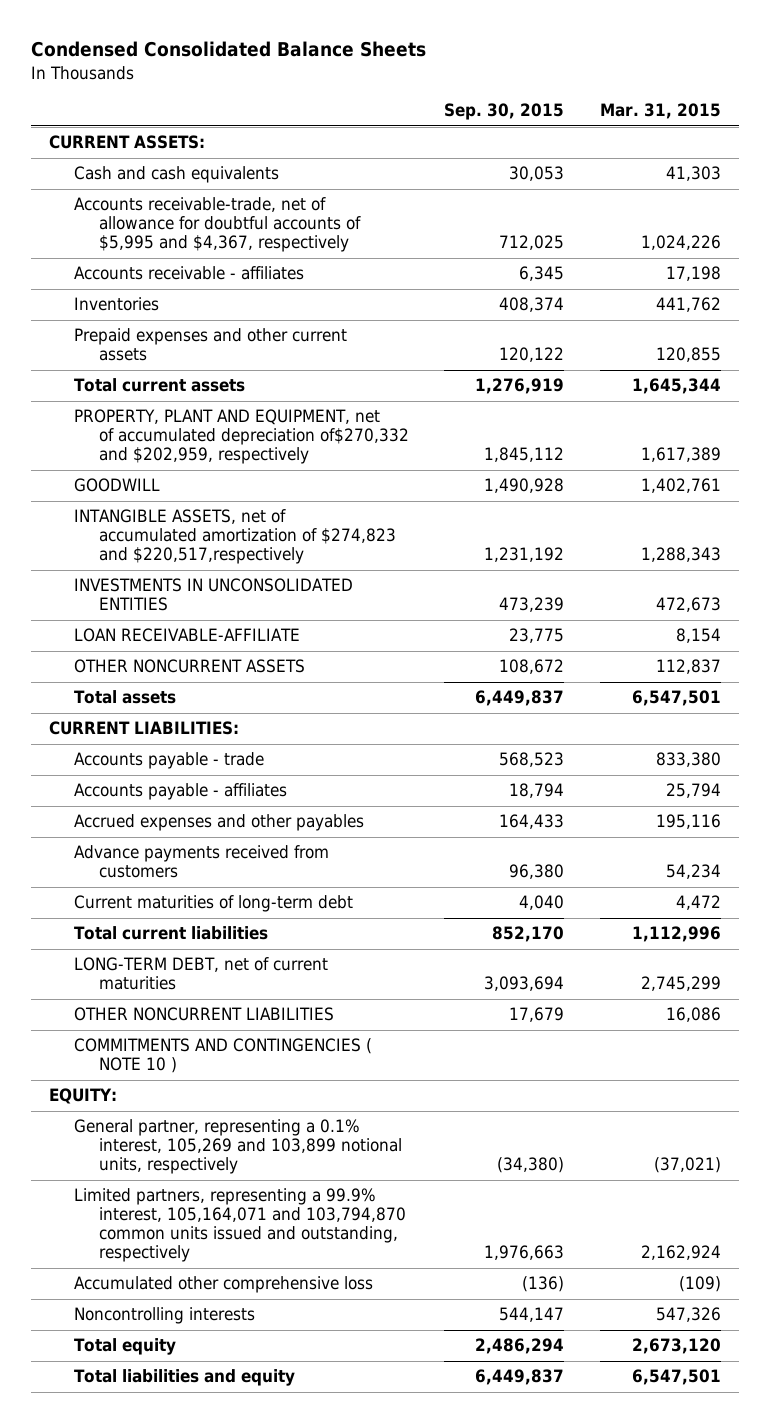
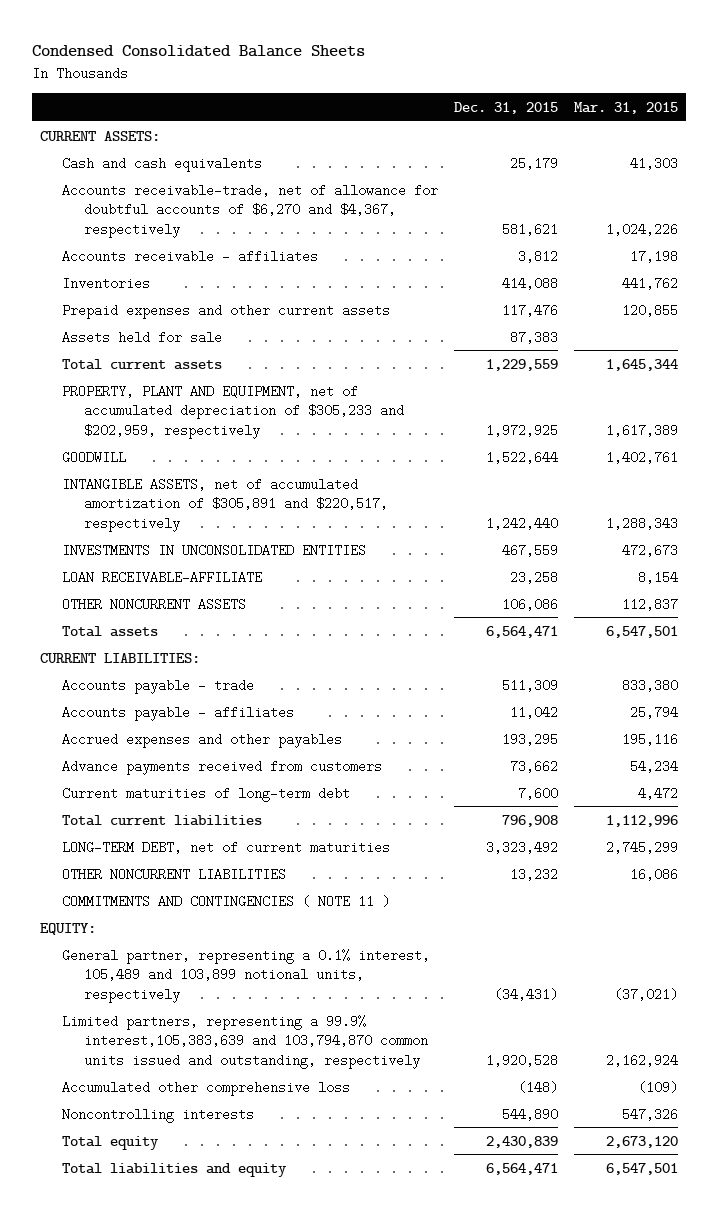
[444,103,565,121] Sep. 30, 2015 -> none
none -> [453,101,558,114] Dec. 31, 2015
[73,197,361,253] Accounts receivable-trade, net of allowance for doubtful accounts of $5,995 and $4,367, respectively -> [62,183,439,238] Accounts receivable-trade, net of allowance for doubtful accounts of $6,270 and $4,367, respectively
none -> [62,330,223,344] Assets held for sale
[73,409,409,465] PROPERTY, PLANT AND EQUIPMENT, net of accumulated depreciation of$270,332 and $202,959, respectively -> [62,384,405,439] PROPERTY, PLANT AND EQUIPMENT, net of accumulated depreciation of $305,233 and $202,959, respectively
[73,509,396,565] INTANGIBLE ASSETS, net of accumulated amortization of $274,823 and $220,517,respectively -> [62,477,389,532] INTANGIBLE ASSETS, net of accumulated amortization of $305,891 and $220,517, respectively
[73,1038,372,1074] COMMITMENTS AND CONTINGENCIES ( NOTE 10 ) -> [62,894,391,908] COMMITMENTS AND CONTINGENCIES ( NOTE 11 )
[73,1119,402,1175] General partner, representing a 0.1% interest, 105,269 and 103,899 notional units, respectively -> [62,948,431,1003] General partner, representing a 0.1% interest, 105,489 and 103,899 notional units, respectively
[73,1188,406,1263] Limited partners, representing a 99.9% interest, 105,164,071 and 103,794,870 common units issued and outstanding, respectively -> [62,1014,429,1069] Limited partners, representing a 99.9% interest,105,383,639 and 103,794,870 common units issued and outstanding, respectively

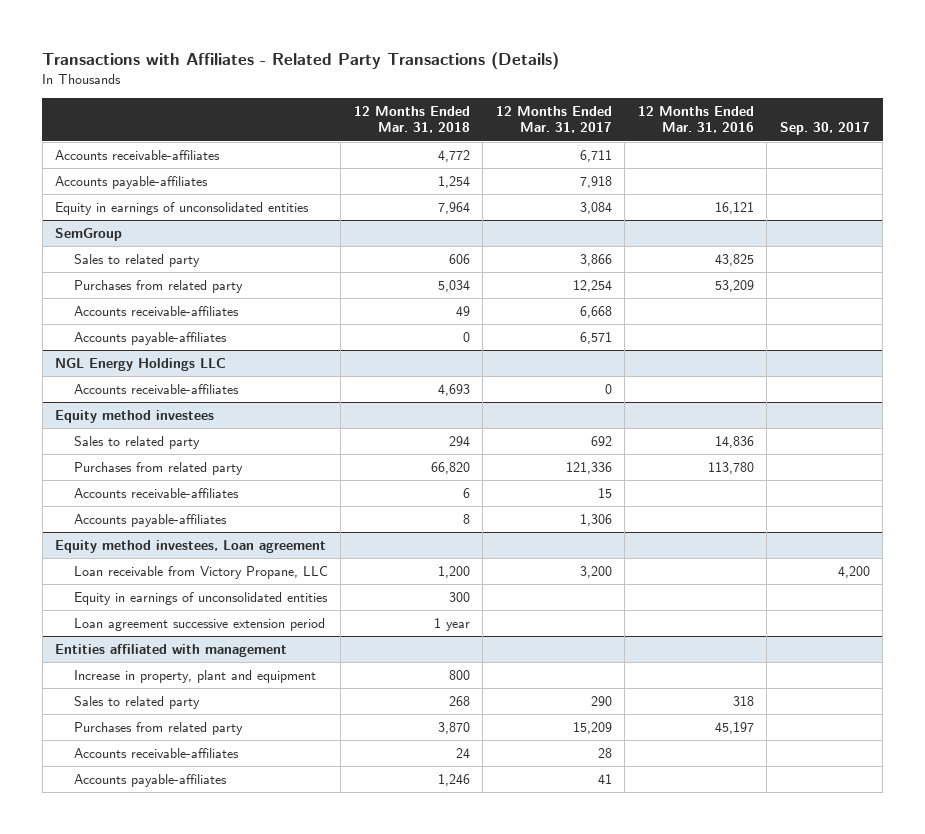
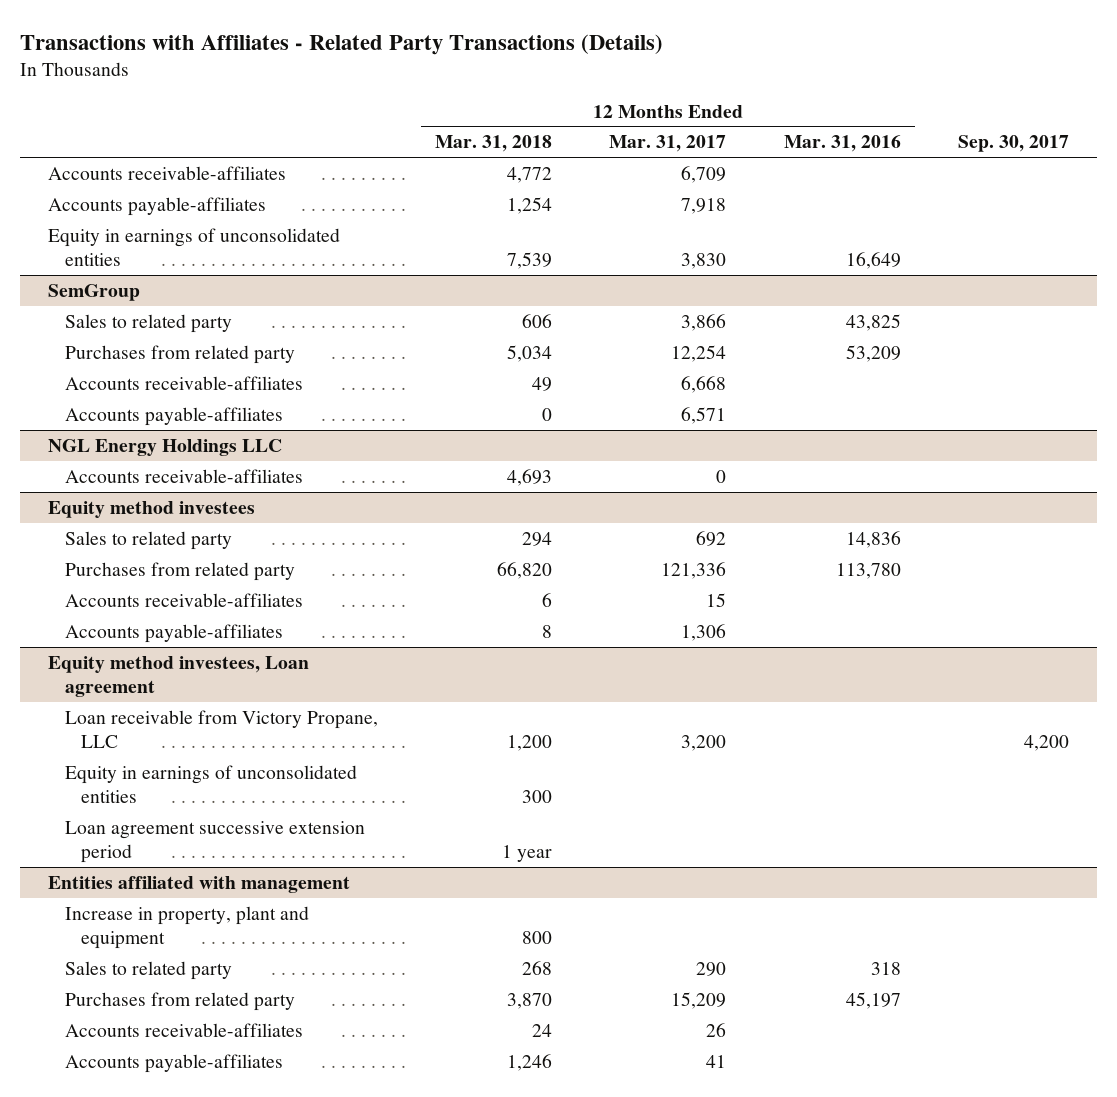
[579,149,612,162] 6,711 -> [681,165,727,183] 6,709
[437,201,470,214] 7,964 -> [507,251,553,269] 7,539
[579,201,612,214] 3,084 -> [681,252,727,269] 3,830
[714,201,754,214] 16,121 -> [845,251,901,269] 16,649
[597,747,612,758] 28 -> [706,1022,727,1037] 26

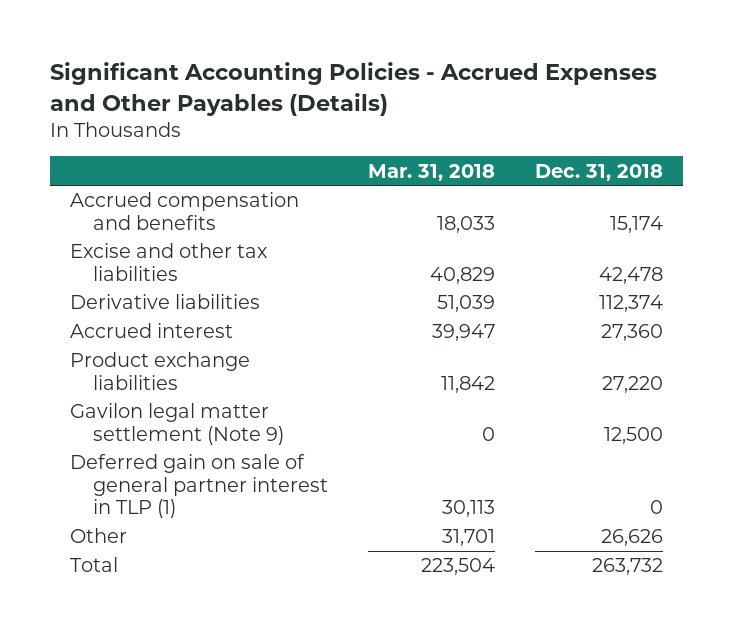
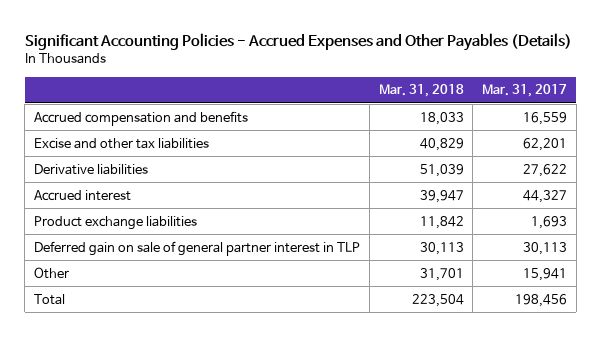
[535,163,664,181] Dec. 31, 2018 -> none
none -> [482,84,568,98] Mar. 31, 2017
[70,403,285,445] Gavilon legal matter settlement (Note 9) -> none
[70,454,329,519] Deferred gain on sale of general partner interest in TLP (1) -> [34,240,361,256] Deferred gain on sale of general partner interest in TLP

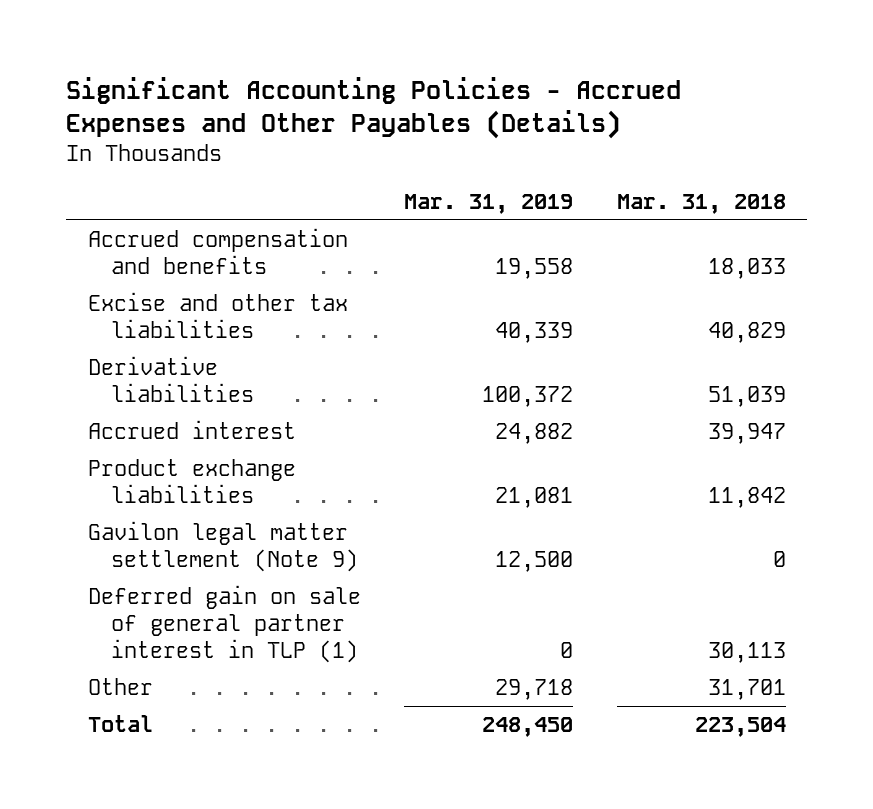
[482,84,568,98] Mar. 31, 2017 -> none
none -> [404,193,574,214] Mar. 31, 2019
none -> [87,521,358,573] Gavilon legal matter settlement (Note 9)
[34,240,361,256] Deferred gain on sale of general partner interest in TLP -> [87,585,361,664] Deferred gain on sale of general partner interest in TLP (1)

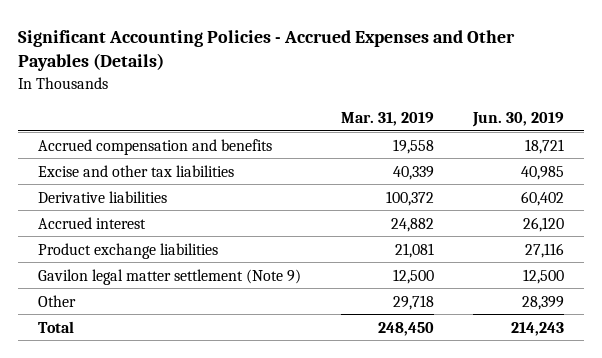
[616,193,786,214] Mar. 31, 2018 -> none
none -> [472,112,565,128] Jun. 30, 2019
[87,585,361,664] Deferred gain on sale of general partner interest in TLP (1) -> none

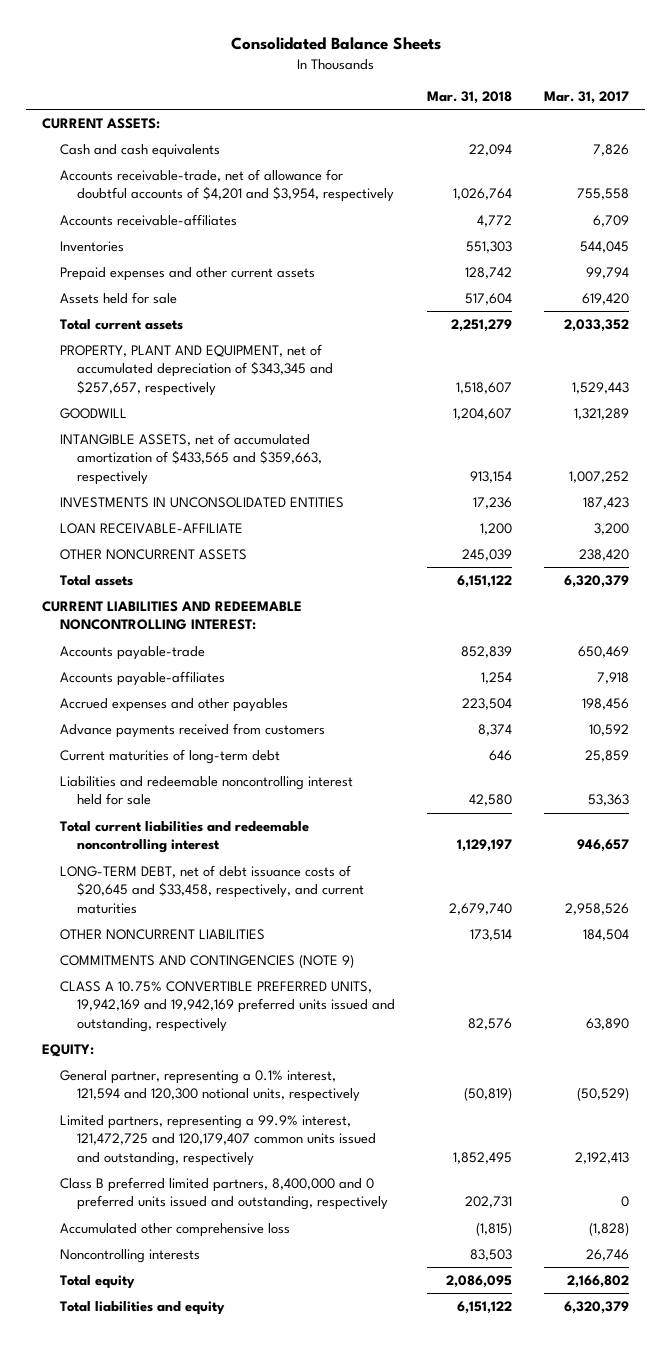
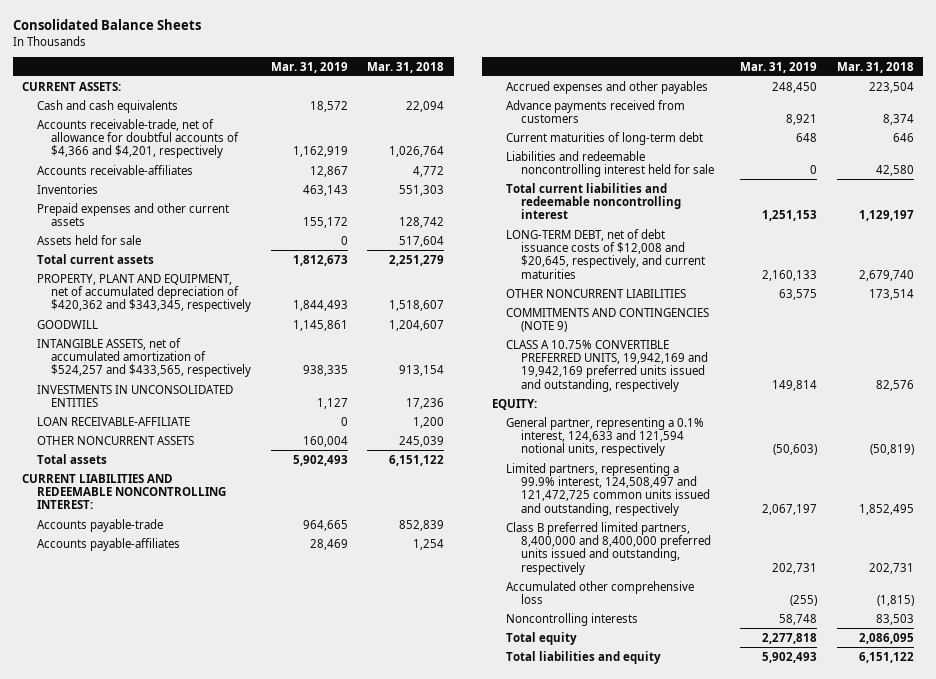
[543,91,629,105] Mar. 31, 2017 -> none
none -> [270,61,348,73] Mar. 31, 2019
[59,168,394,203] Accounts receivable-trade, net of allowance for doubtful accounts of $4,201 and $3,954, respectively -> [36,118,240,159] Accounts receivable-trade, net of allowance for doubtful accounts of $4,366 and $4,201, respectively
[59,343,333,396] PROPERTY, PLANT AND EQUIPMENT, net of accumulated depreciation of $343,345 and $257,657, respectively -> [36,273,252,313] PROPERTY, PLANT AND EQUIPMENT, net of accumulated depreciation of $420,362 and $343,345, respectively
[59,432,322,485] INTANGIBLE ASSETS, net of accumulated amortization of $433,565 and $359,663, respectively -> [36,337,252,378] INTANGIBLE ASSETS, net of accumulated amortization of $524,257 and $433,565, respectively
[59,864,364,914] LONG-TERM DEBT, net of debt issuance costs of $20,645 and $33,458, respectively, and current maturities -> [506,228,705,279] LONG-TERM DEBT, net of debt issuance costs of $12,008 and $20,645, respectively, and current maturities
[59,1069,360,1103] General partner, representing a 0.1% interest, 121,594 and 120,300 notional units, respectively -> [506,416,705,457] General partner, representing a 0.1% interest, 124,633 and 121,594 notional units, respectively
[59,1114,376,1166] Limited partners, representing a 99.9% interest, 121,472,725 and 120,179,407 common units issued and outstanding, respectively -> [506,462,710,516] Limited partners, representing a 99.9% interest, 124,508,497 and 121,472,725 common units issued and outstanding, respectively
[59,1176,388,1211] Class B preferred limited partners, 8,400,000 and 0 preferred units issued and outstanding, respectively -> [506,521,711,575] Class B preferred limited partners, 8,400,000 and 8,400,000 preferred units issued and outstanding, respectively

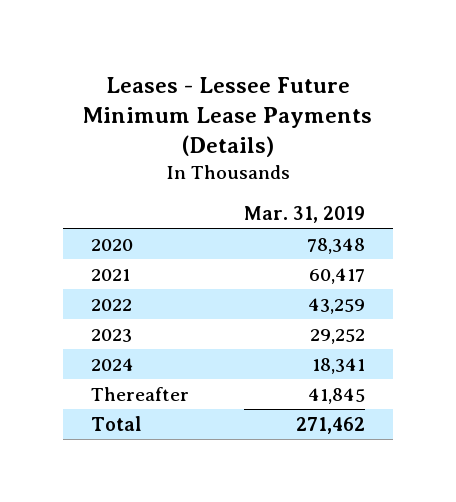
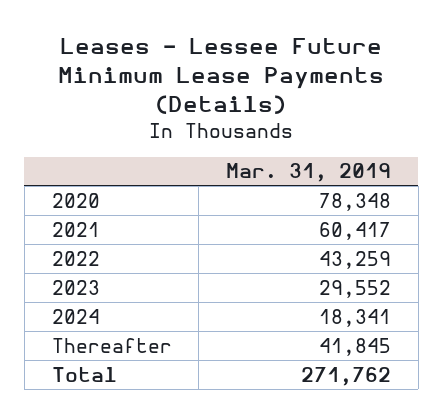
[310,328,366,344] 29,252 -> [318,279,391,298] 29,552
[296,416,366,434] 271,462 -> [300,366,391,386] 271,762

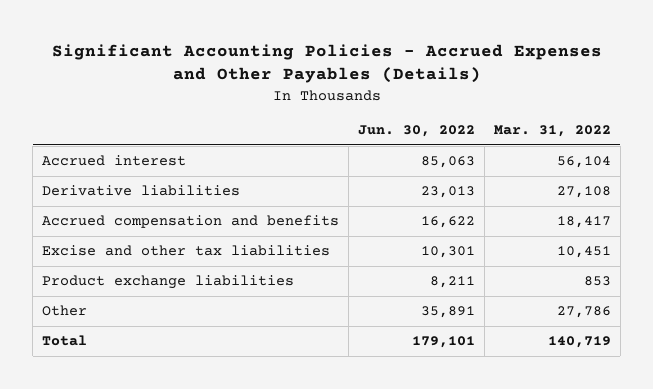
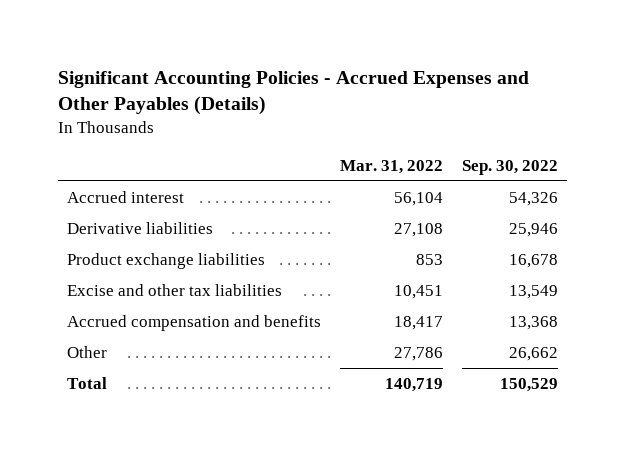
[358,124,476,137] Jun. 30, 2022 -> none
none -> [461,159,558,175] Sep. 30, 2022
[42,245,331,257] Excise and other tax liabilities -> [67,284,283,297] Excise and other tax liabilities
[42,215,340,229] Accrued compensation and benefits -> [67,315,322,332] Accrued compensation and benefits

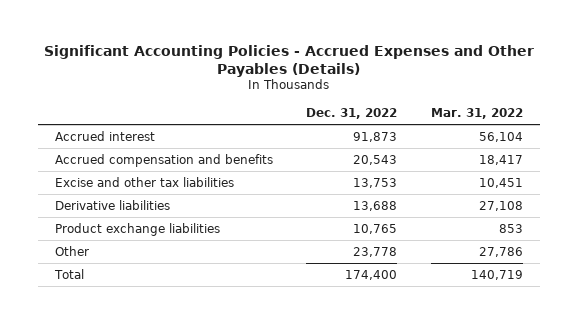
[461,159,558,175] Sep. 30, 2022 -> none
none -> [306,108,398,120] Dec. 31, 2022
[67,315,322,332] Accrued compensation and benefits -> [54,153,273,167] Accrued compensation and benefits
[67,284,283,297] Excise and other tax liabilities -> [54,176,234,187] Excise and other tax liabilities

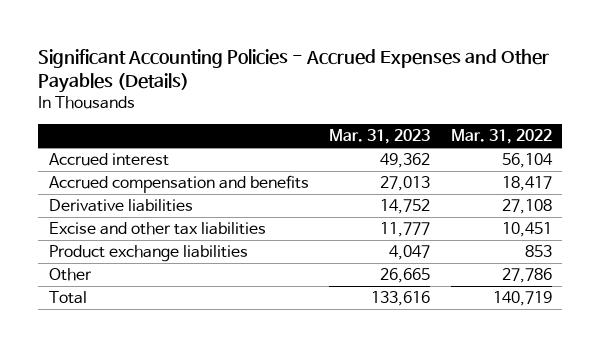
[306,108,398,120] Dec. 31, 2022 -> none
none -> [329,129,431,145] Mar. 31, 2023
[54,176,234,187] Excise and other tax liabilities -> [48,222,266,236] Excise and other tax liabilities

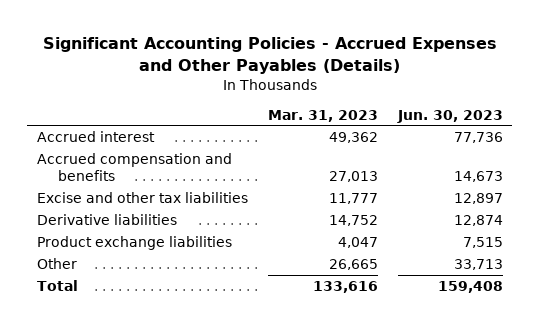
[450,129,552,145] Mar. 31, 2022 -> none
none -> [396,109,503,123] Jun. 30, 2023
[48,199,193,213] Derivative liabilities -> [37,213,178,225] Derivative liabilities

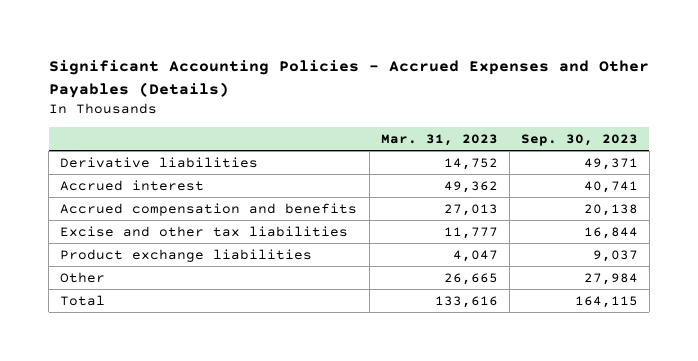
[396,109,503,123] Jun. 30, 2023 -> none
none -> [520,134,638,147] Sep. 30, 2023
[37,213,178,225] Derivative liabilities -> [60,156,259,168] Derivative liabilities

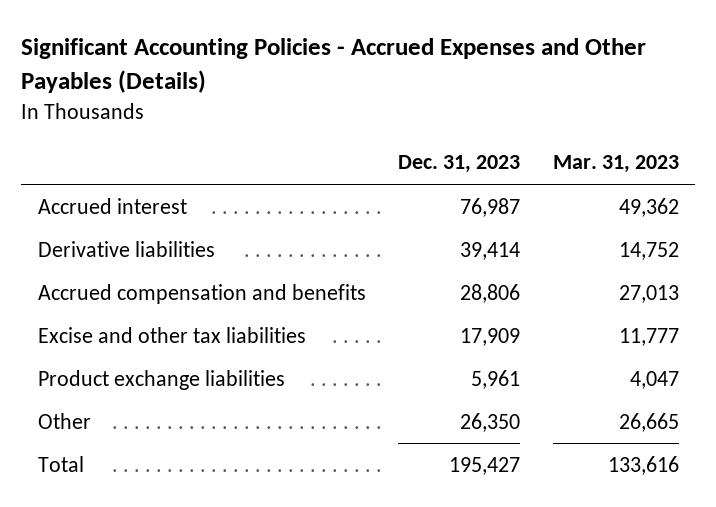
[520,134,638,147] Sep. 30, 2023 -> none
none -> [398,155,521,174] Dec. 31, 2023
[60,156,259,168] Derivative liabilities -> [37,240,215,257] Derivative liabilities

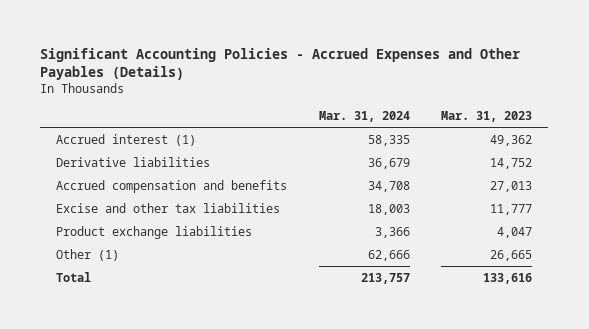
[398,155,521,174] Dec. 31, 2023 -> none
none -> [318,111,410,123] Mar. 31, 2024
[37,197,187,214] Accrued interest -> [56,133,197,146] Accrued interest (1)
[37,412,91,429] Other -> [56,248,120,261] Other (1)

